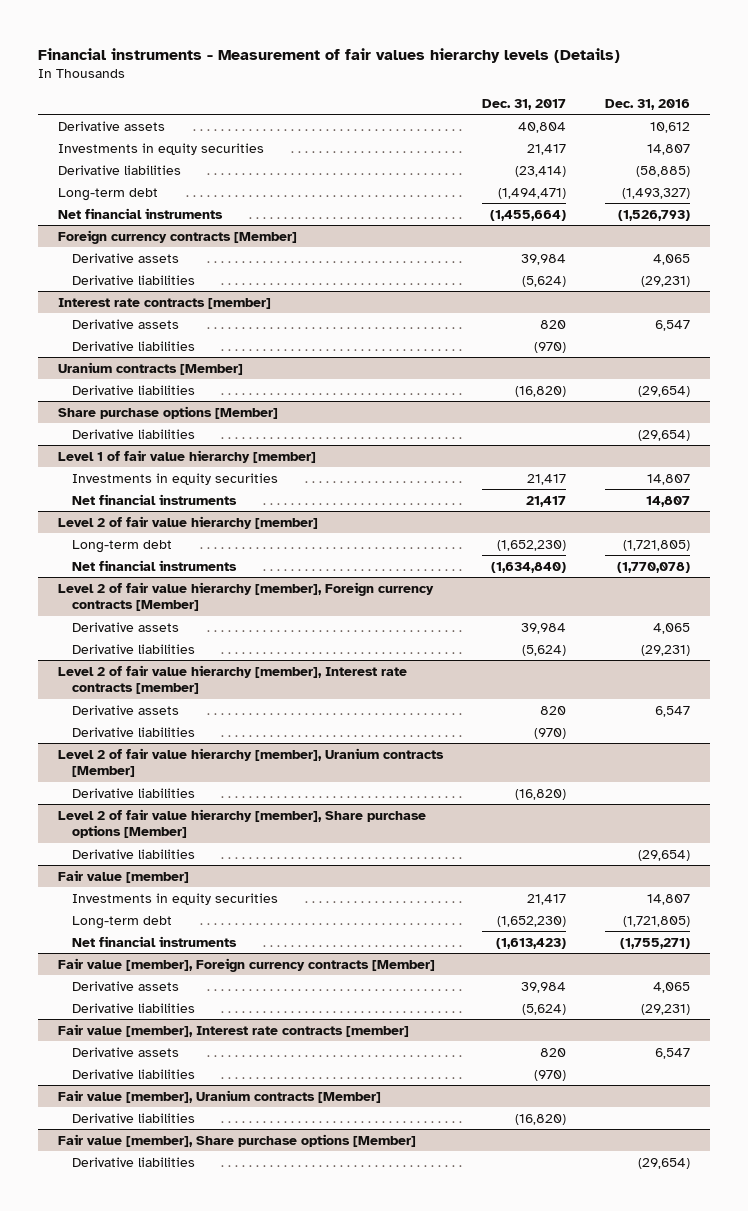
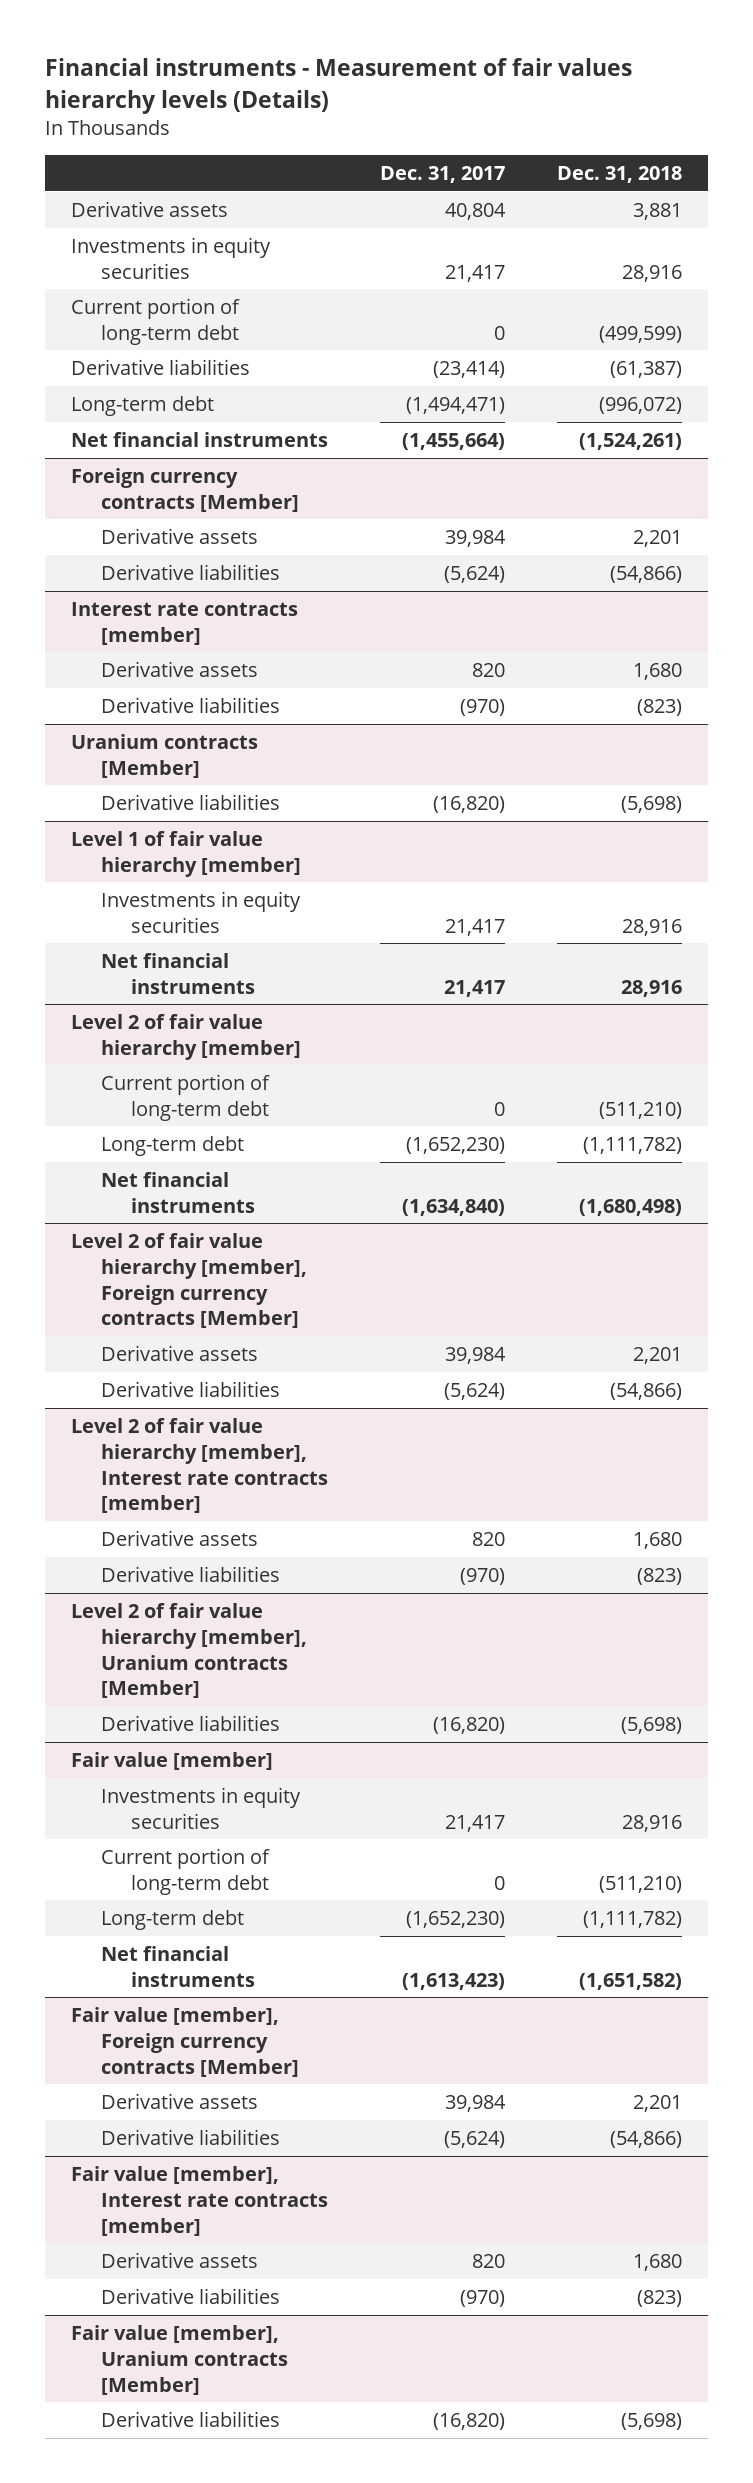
[605,98,691,110] Dec. 31, 2016 -> none
none -> [556,165,682,183] Dec. 31, 2018
none -> [70,297,240,345] Current portion of long-term debt
[57,405,278,419] Share purchase options [Member] -> none
[71,428,195,439] Derivative liabilities -> none
none -> [101,1073,271,1121] Current portion of long-term debt
[57,808,426,839] Level 2 of fair value hierarchy [member], Share purchase options [Member] -> none
[71,848,195,859] Derivative liabilities -> none
none -> [101,1847,271,1895] Current portion of long-term debt
[57,1133,416,1147] Fair value [member], Share purchase options [Member] -> none
[71,1156,195,1167] Derivative liabilities -> none

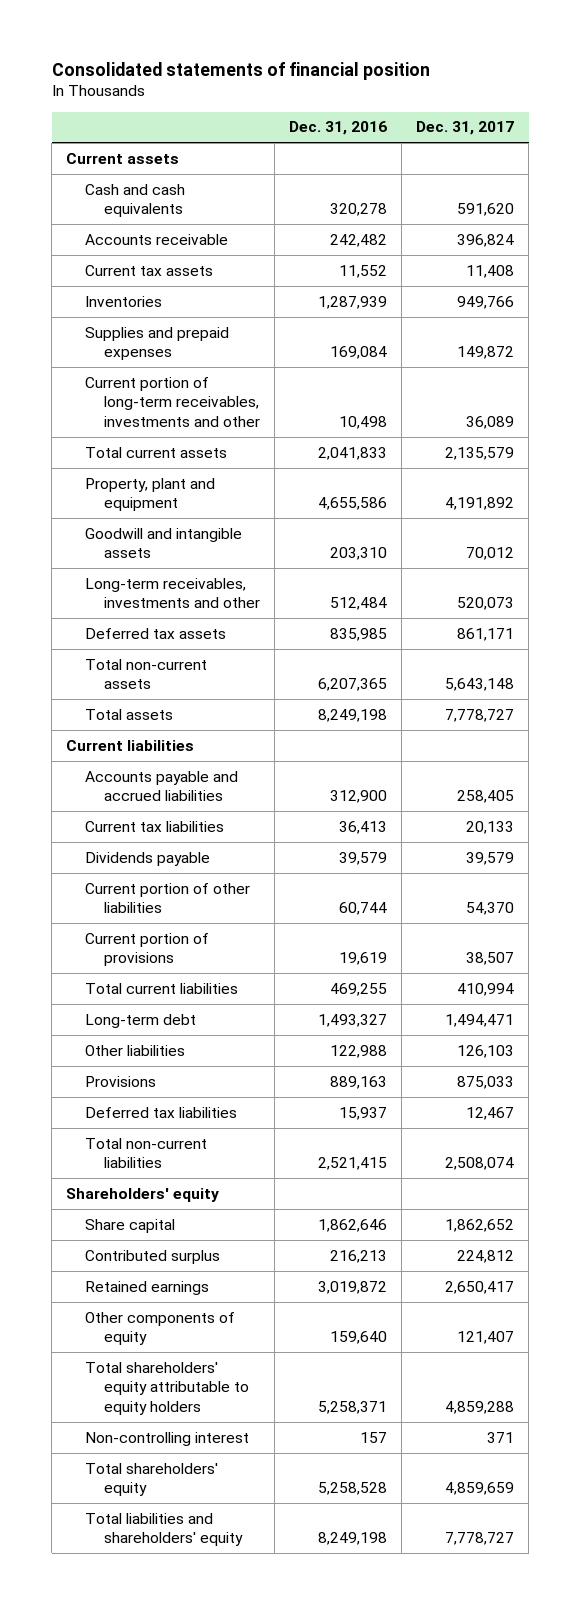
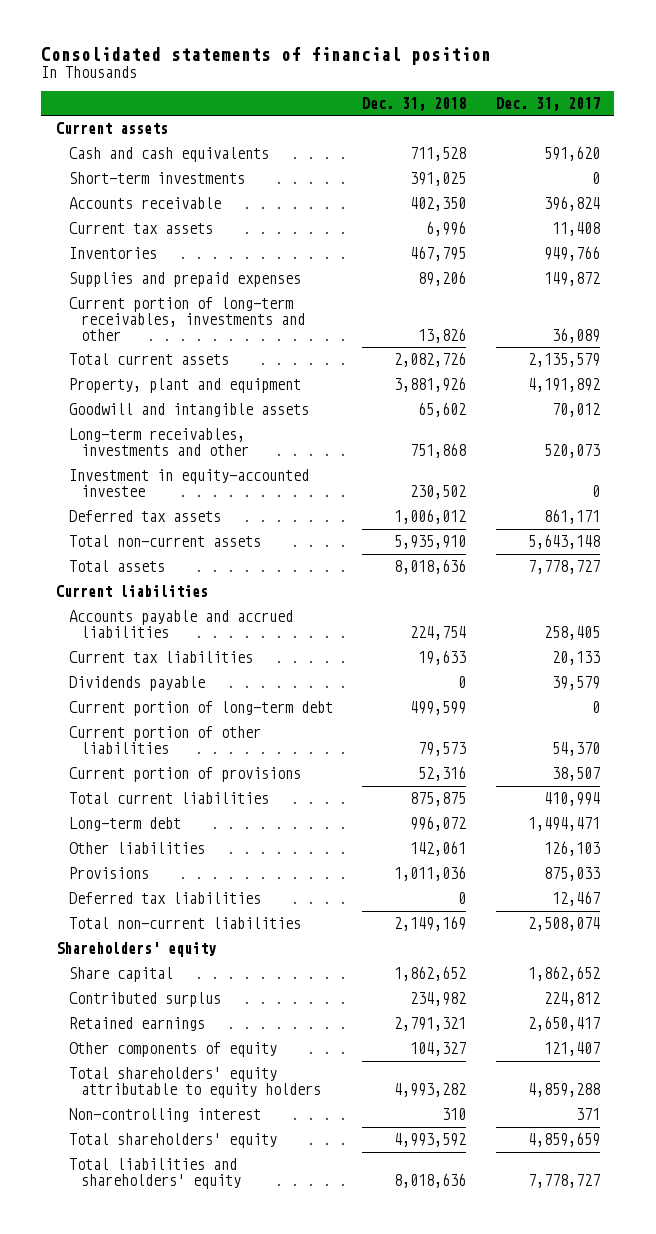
[289,121,388,136] Dec. 31, 2016 -> none
none -> [362,96,467,111] Dec. 31, 2018
none -> [68,172,245,185] Short-term investments
none -> [68,469,309,497] Investment in equity-accounted investee
none -> [68,701,333,717] Current portion of long-term debt

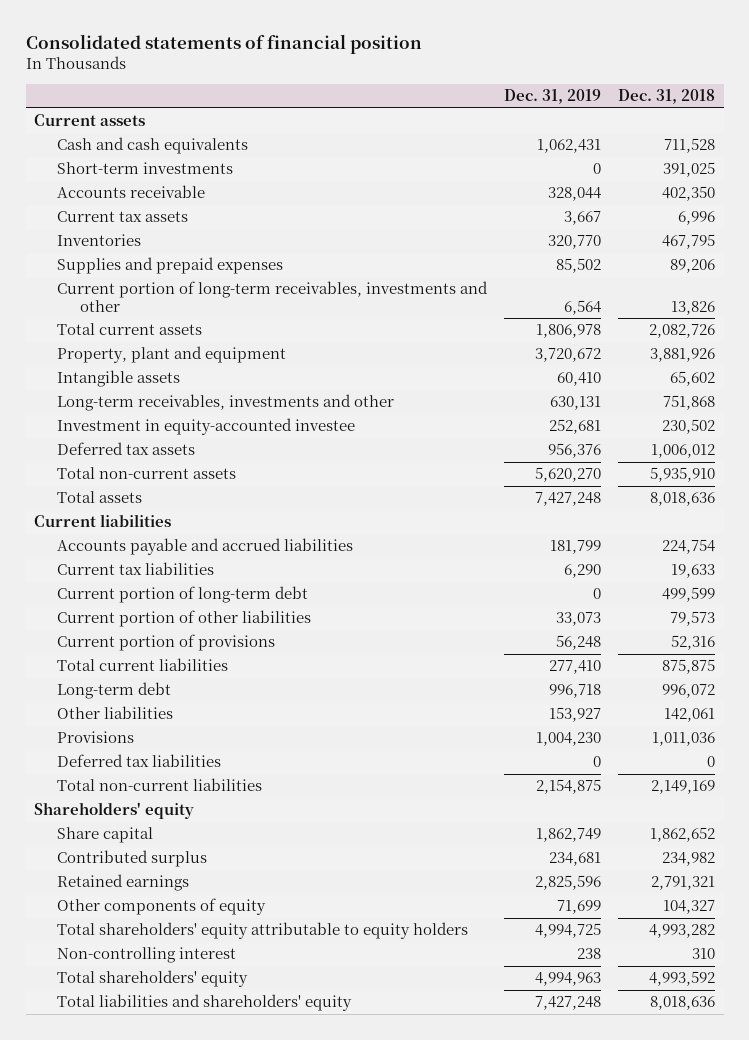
[495,96,600,111] Dec. 31, 2017 -> none
none -> [504,89,602,105] Dec. 31, 2019
[68,403,309,418] Goodwill and intangible assets -> [57,370,181,388] Intangible assets
[68,676,205,692] Dividends payable -> none

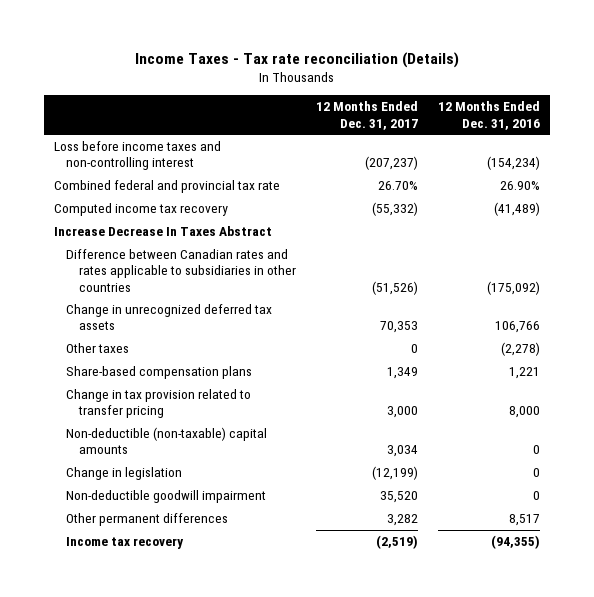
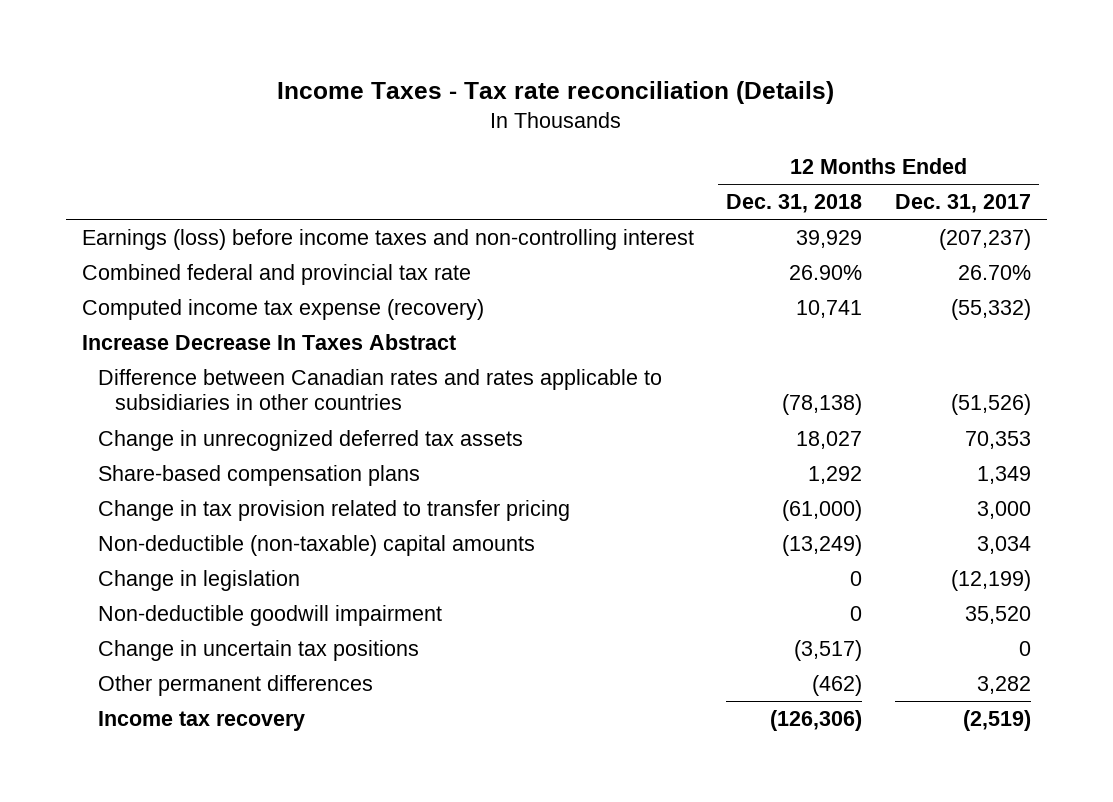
[438,101,541,130] 12 Months Ended Dec. 31, 2016 -> none
none -> [726,194,863,214] Dec. 31, 2018
[53,140,221,171] Loss before income taxes and non-controlling interest -> [81,228,694,250] Earnings (loss) before income taxes and non-controlling interest
[53,202,228,216] Computed income tax recovery -> [81,298,484,320] Computed income tax expense (recovery)
[66,342,130,353] Other taxes -> none
none -> [98,639,420,661] Change in uncertain tax positions

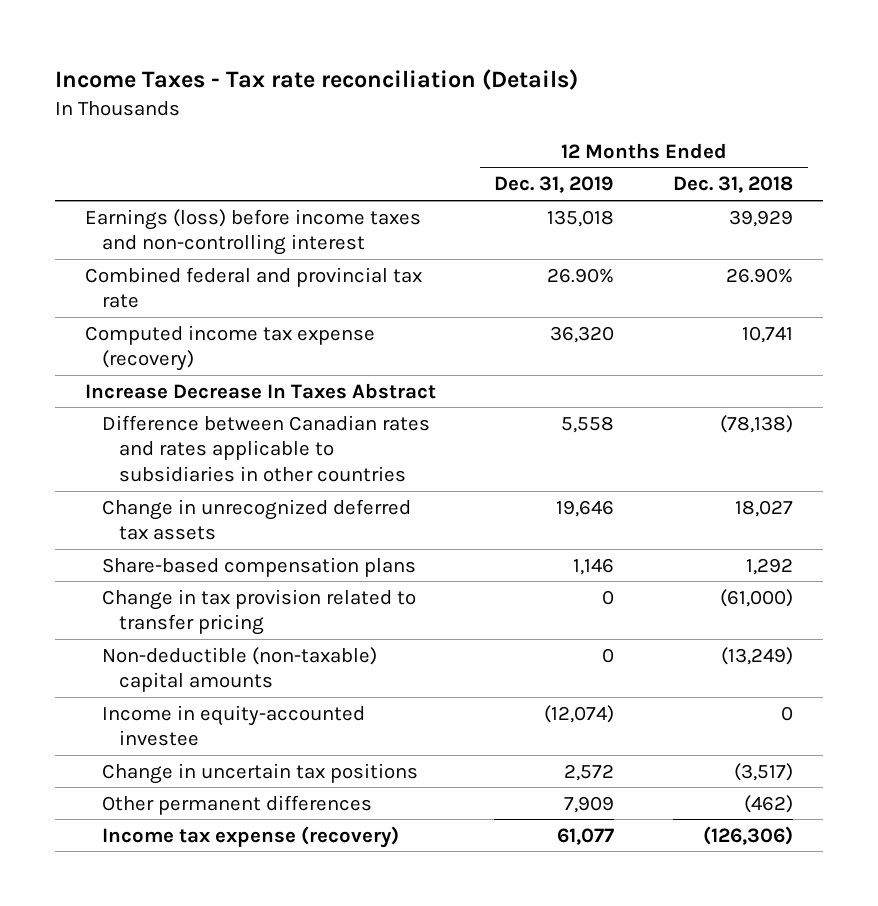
[894,194,1031,214] Dec. 31, 2017 -> none
none -> [494,176,615,194] Dec. 31, 2019
[98,569,301,591] Change in legislation -> none
[98,604,443,626] Non-deductible goodwill impairment -> none
none -> [101,704,365,747] Income in equity-accounted investee
[98,710,306,731] Income tax recovery -> [101,825,399,848] Income tax expense (recovery)

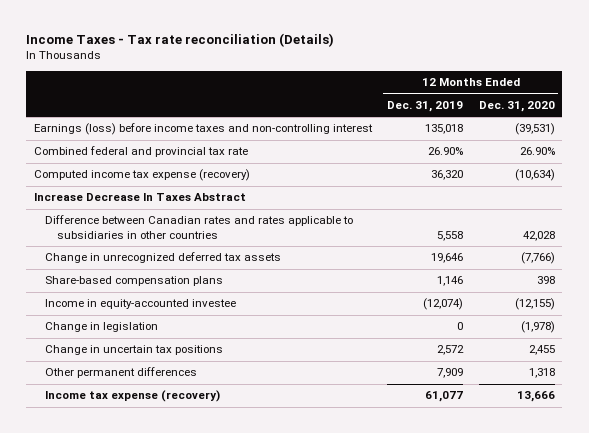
[673,176,794,194] Dec. 31, 2018 -> none
none -> [478,101,555,113] Dec. 31, 2020
[101,588,416,636] Change in tax provision related to transfer pricing -> none
[101,646,377,693] Non-deductible (non-taxable) capital amounts -> none
none -> [45,322,159,333] Change in legislation

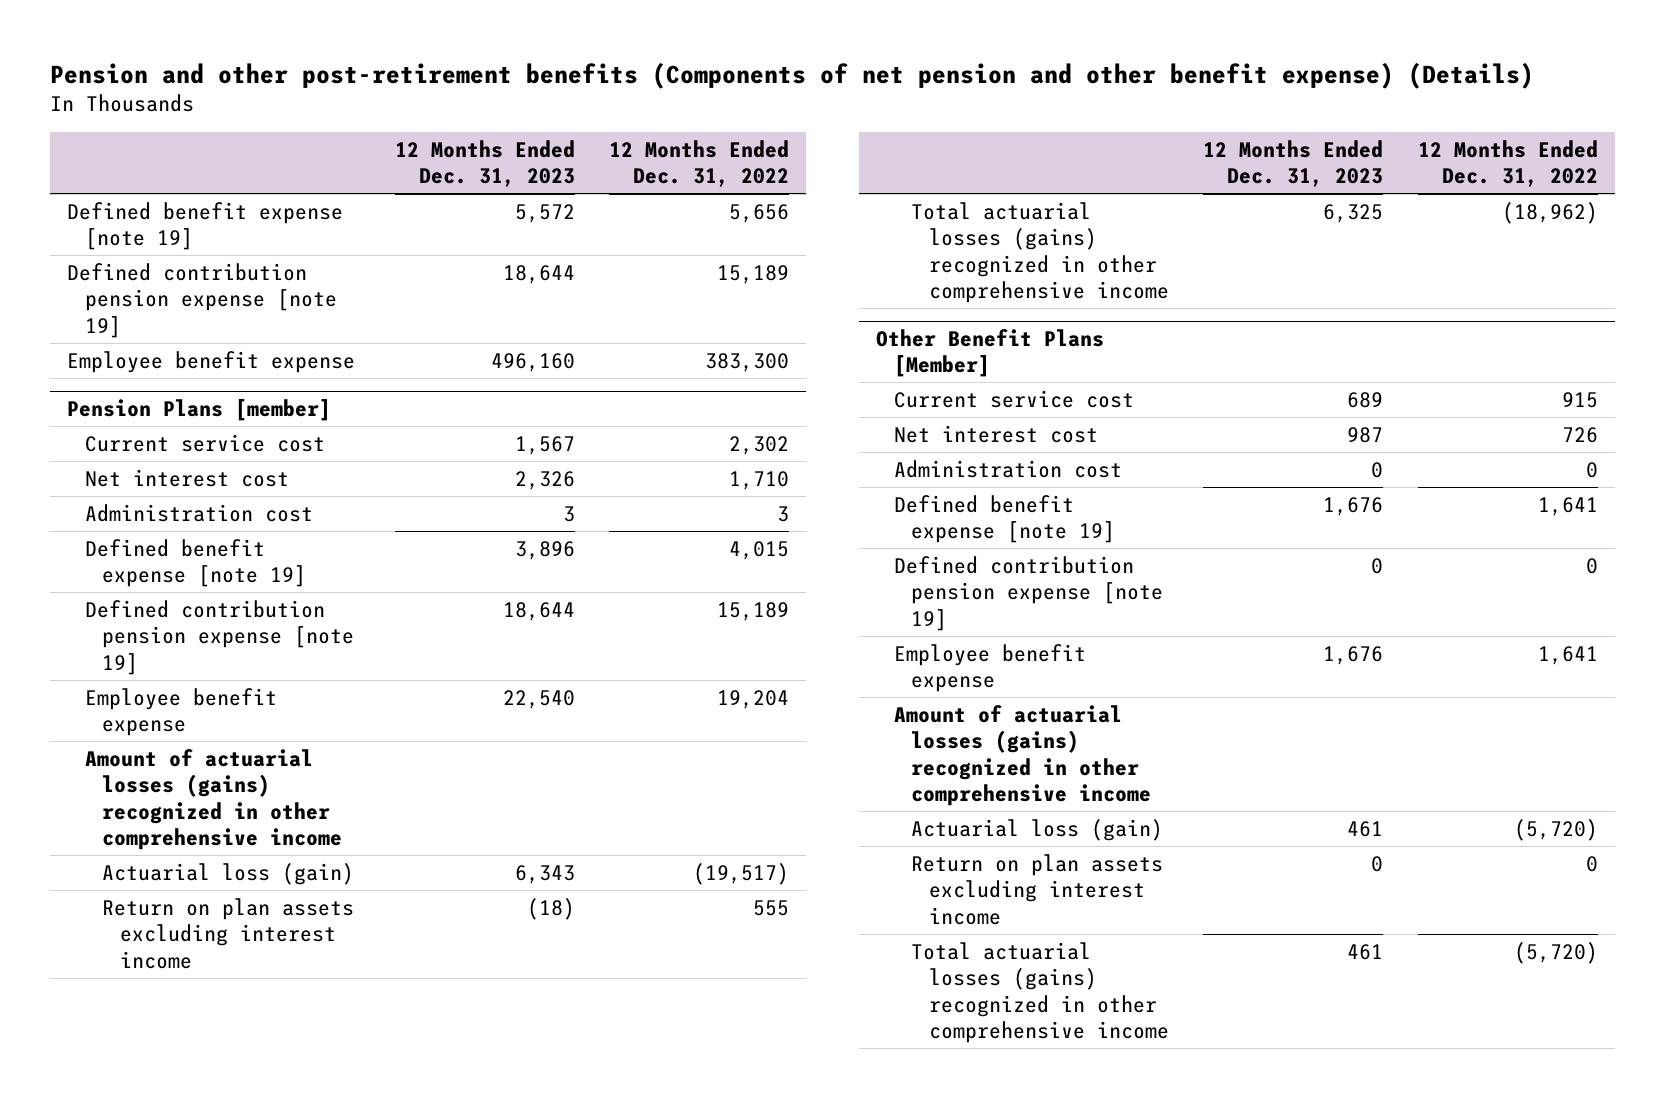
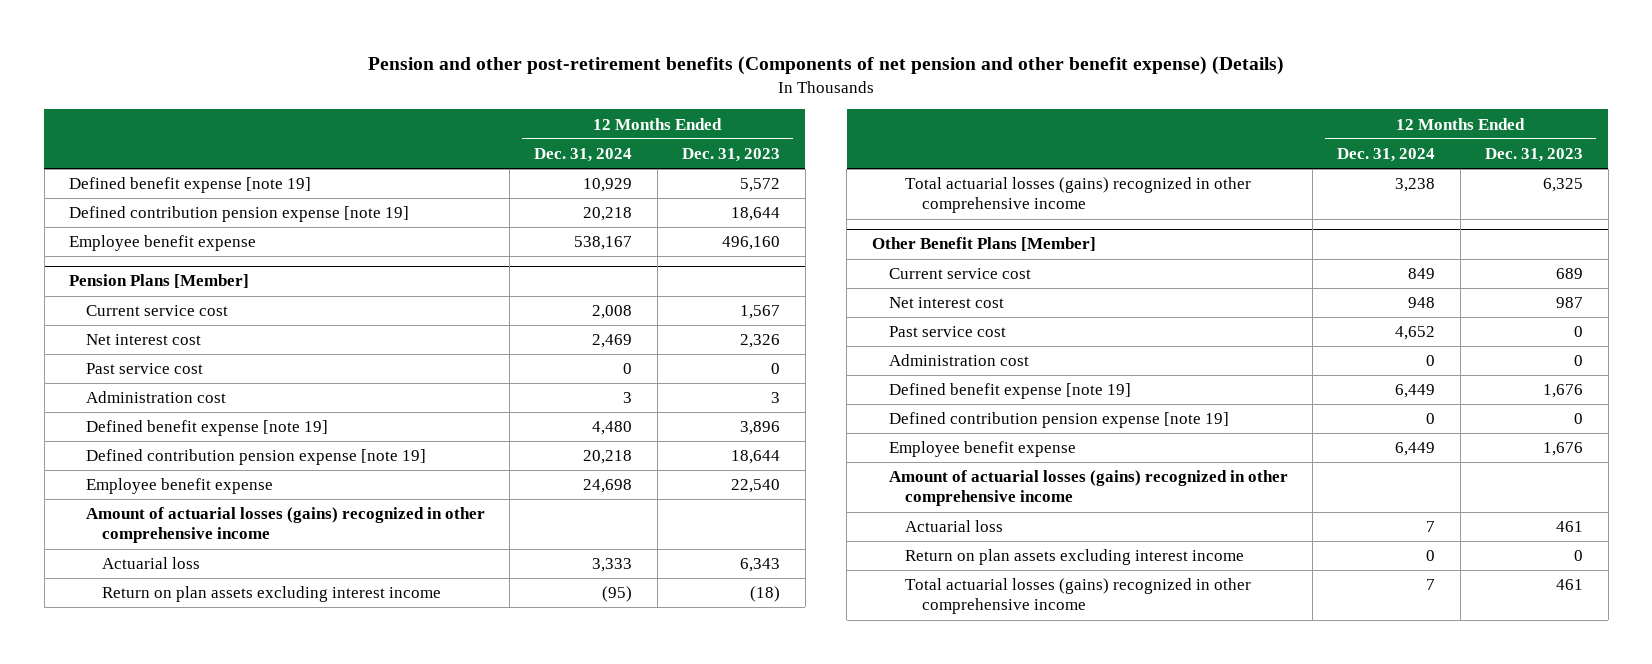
[608,139,789,188] 12 Months Ended Dec. 31, 2022 -> none
none -> [534,148,633,163] Dec. 31, 2024
[66,398,331,421] Pension Plans [member] -> [68,274,249,289] Pension Plans [Member]
none -> [85,363,203,375] Past service cost
[102,862,355,885] Actuarial loss (gain) -> [102,557,201,570] Actuarial loss
none -> [888,326,1006,338] Past service cost
[911,818,1164,841] Actuarial loss (gain) -> [905,520,1004,533] Actuarial loss

